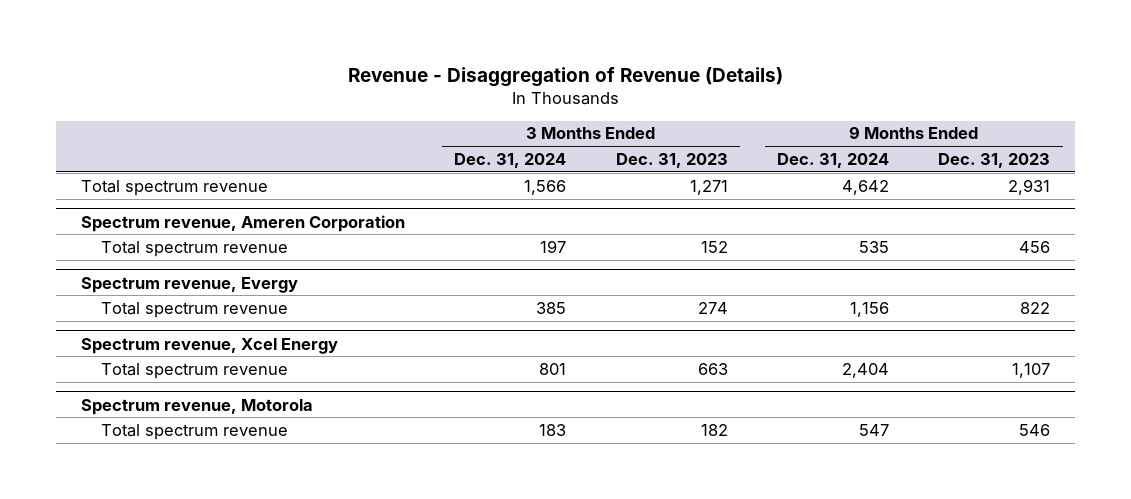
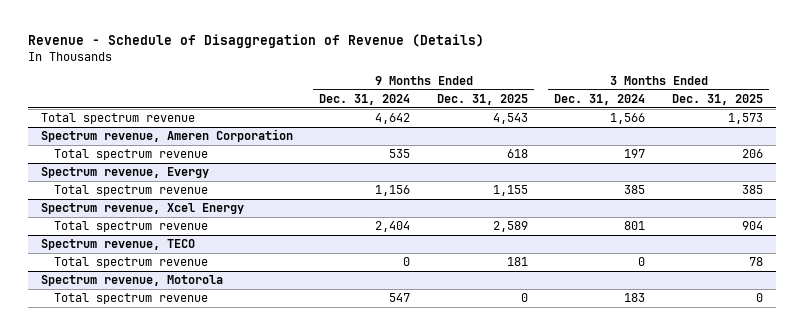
[347,67,783,88] Revenue - Disaggregation of Revenue (Details) -> [27,34,484,49] Revenue - Schedule of Disaggregation of Revenue (Details)
[615,153,728,169] Dec. 31, 2023 -> none
[938,153,1051,169] Dec. 31, 2023 -> none
none -> [436,94,528,106] Dec. 31, 2025
none -> [671,94,763,106] Dec. 31, 2025
none -> [40,239,195,251] Spectrum revenue, TECO
none -> [54,257,209,269] Total spectrum revenue

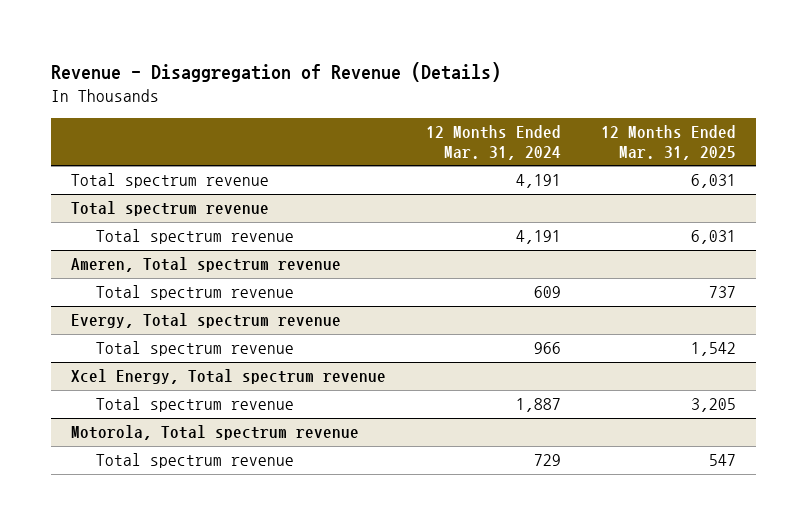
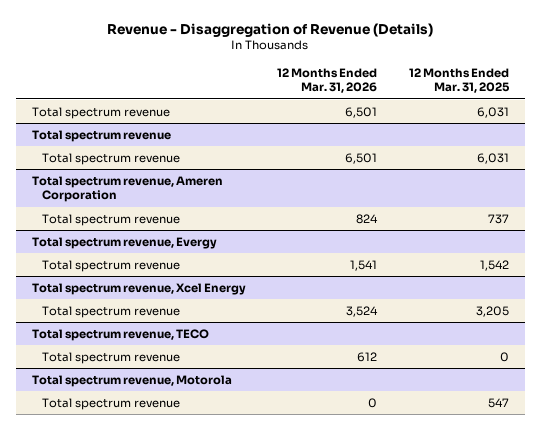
[426,124,562,160] 12 Months Ended Mar. 31, 2024 -> none
none -> [277,67,378,94] 12 Months Ended Mar. 31, 2026
[71,257,342,273] Ameren, Total spectrum revenue -> [31,175,223,203] Total spectrum revenue, Ameren Corporation
[71,313,342,329] Evergy, Total spectrum revenue -> [31,236,217,249] Total spectrum revenue, Evergy
[71,369,387,385] Xcel Energy, Total spectrum revenue -> [31,282,246,295] Total spectrum revenue, Xcel Energy
none -> [31,328,209,341] Total spectrum revenue, TECO
none -> [41,351,180,364] Total spectrum revenue
[71,425,360,441] Motorola, Total spectrum revenue -> [31,374,232,387] Total spectrum revenue, Motorola

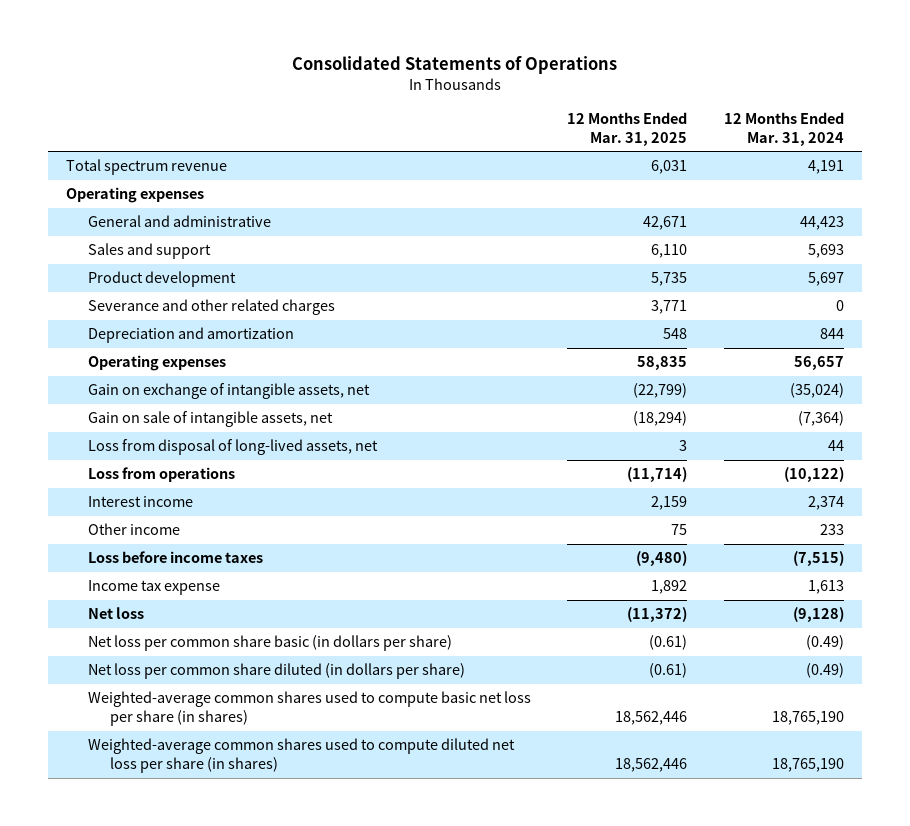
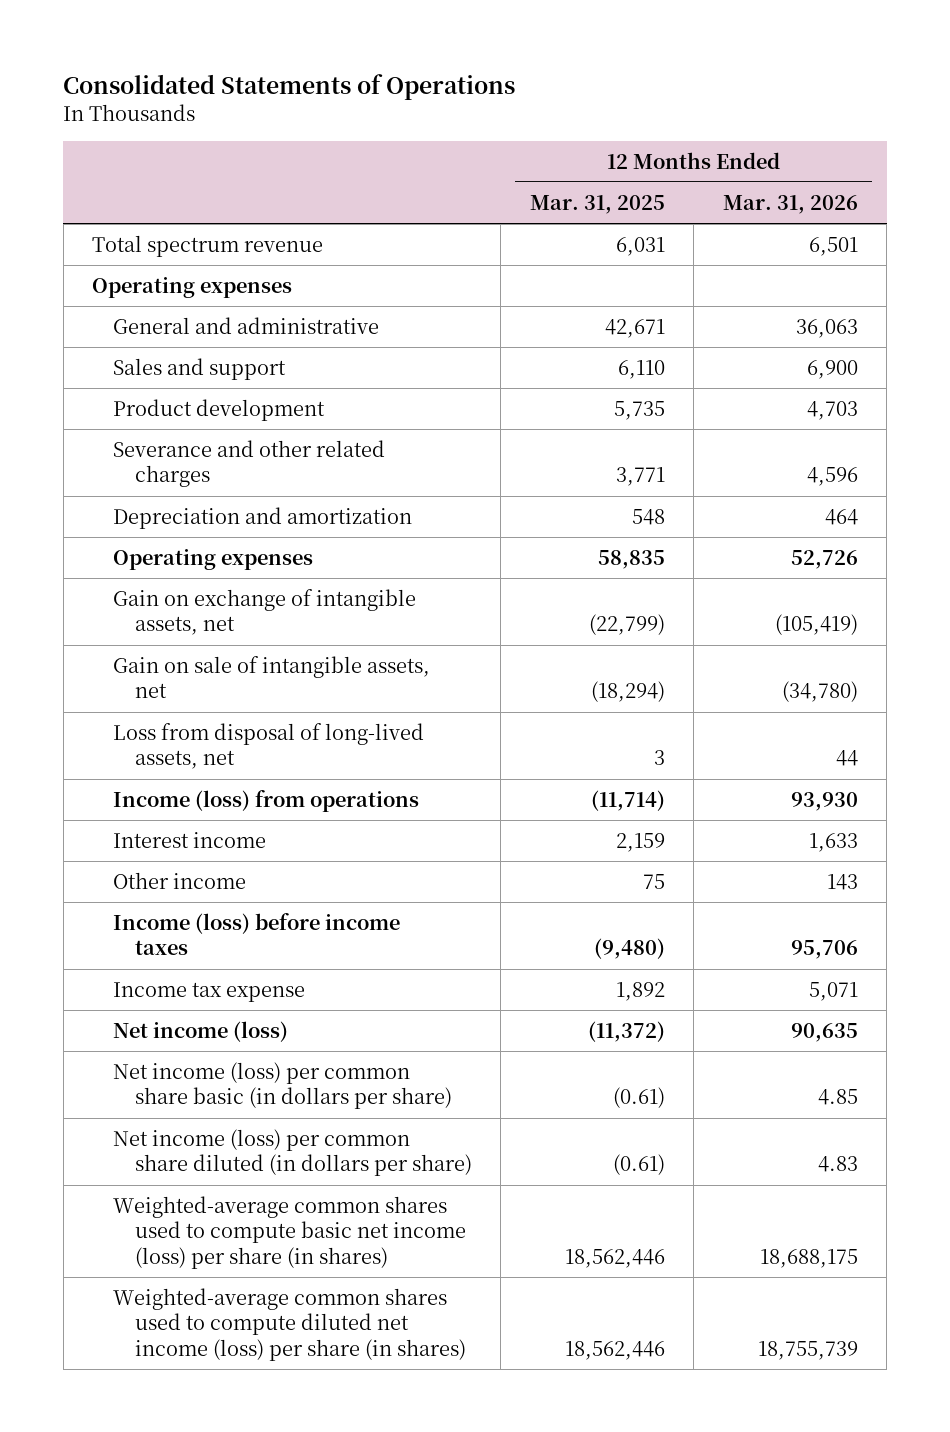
[723,111,844,146] 12 Months Ended Mar. 31, 2024 -> none
none -> [722,194,858,214] Mar. 31, 2026
[87,467,235,483] Loss from operations -> [113,789,420,812] Income (loss) from operations
[87,551,263,564] Loss before income taxes -> [113,912,401,956] Income (loss) before income taxes
[87,607,144,620] Net loss -> [113,1020,289,1042] Net income (loss)
[87,635,452,652] Net loss per common share basic (in dollars per share) -> [113,1061,452,1110] Net income (loss) per common share basic (in dollars per share)
[87,663,465,680] Net loss per common share diluted (in dollars per share) -> [113,1128,472,1177] Net income (loss) per common share diluted (in dollars per share)
[87,691,531,727] Weighted-average common shares used to compute basic net loss per share (in shares) -> [113,1195,466,1269] Weighted-average common shares used to compute basic net income (loss) per share (in shares)
[87,738,515,774] Weighted-average common shares used to compute diluted net loss per share (in shares) -> [113,1287,466,1361] Weighted-average common shares used to compute diluted net income (loss) per share (in shares)

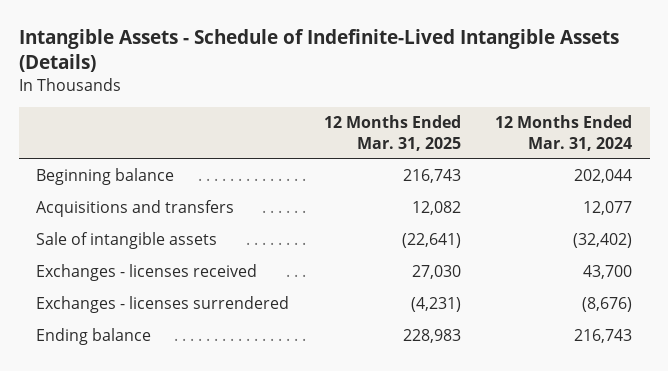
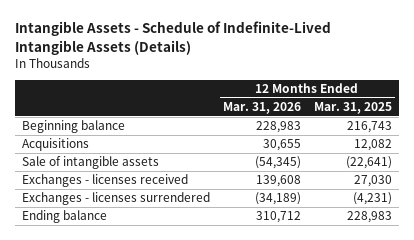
[495,115,633,151] 12 Months Ended Mar. 31, 2024 -> none
none -> [222,102,301,115] Mar. 31, 2026
[35,200,234,218] Acquisitions and transfers -> [21,138,89,152] Acquisitions

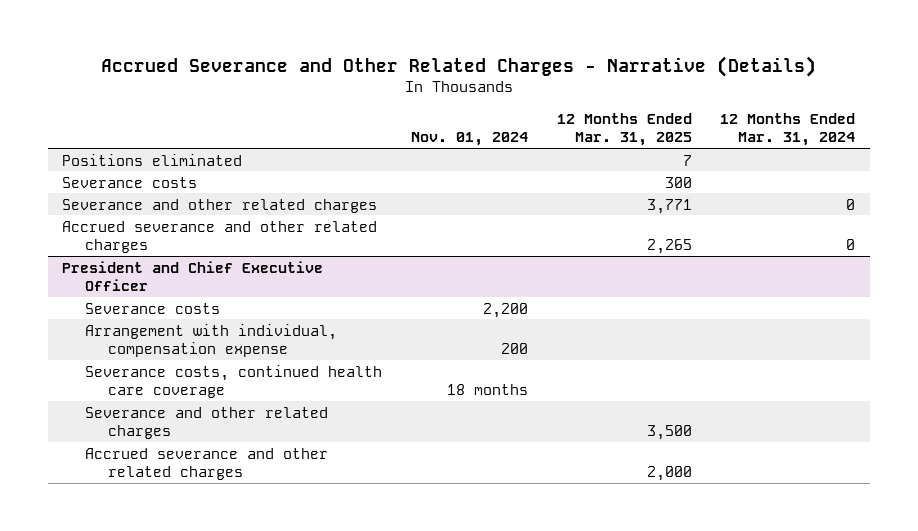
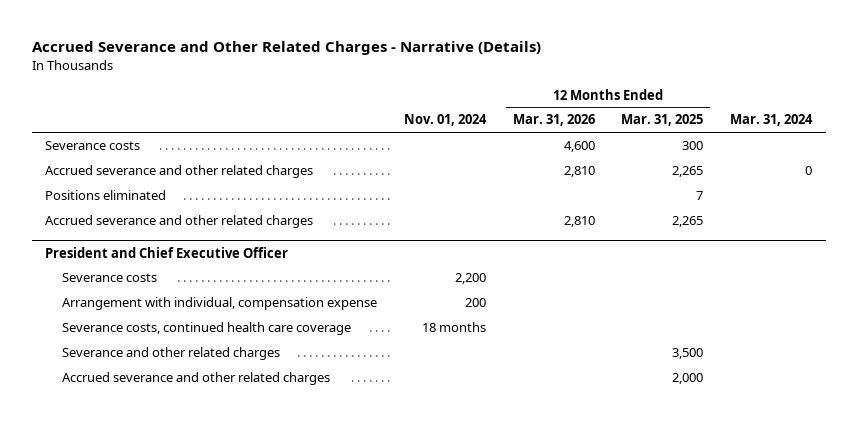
[720,112,856,147] 12 Months Ended Mar. 31, 2024 -> none
none -> [512,114,595,127] Mar. 31, 2026
none -> [730,114,814,127] Mar. 31, 2024
[62,198,378,213] Severance and other related charges -> none
[62,153,243,166] Positions eliminated -> [45,190,167,201] Positions eliminated
none -> [45,215,314,229] Accrued severance and other related charges

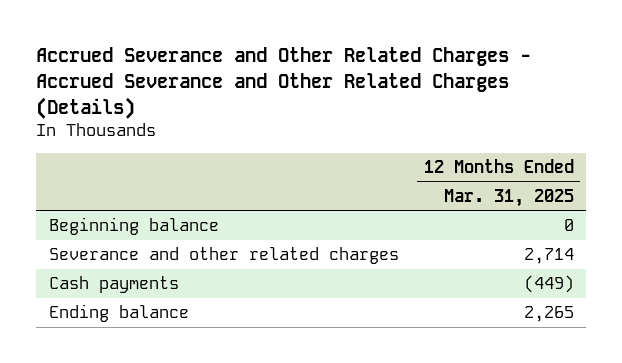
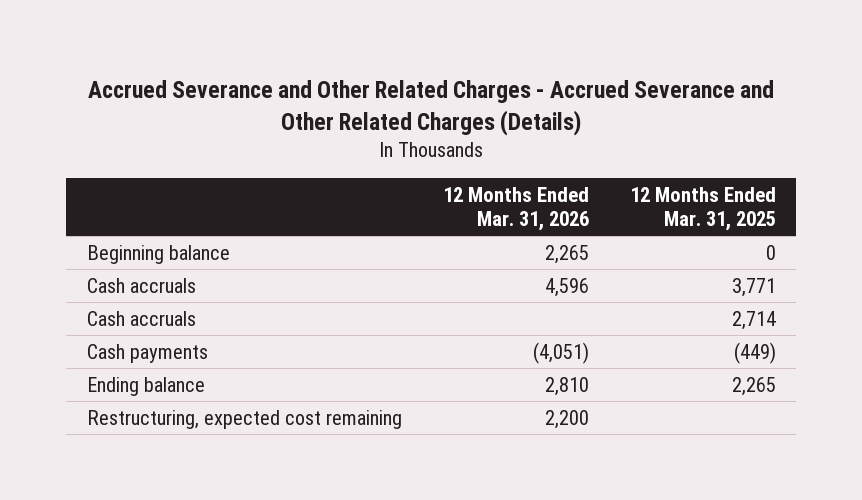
none -> [442,186,589,232] 12 Months Ended Mar. 31, 2026
none -> [86,277,196,293] Cash accruals
[48,247,399,265] Severance and other related charges -> [86,310,196,326] Cash accruals
none -> [86,409,402,429] Restructuring, expected cost remaining

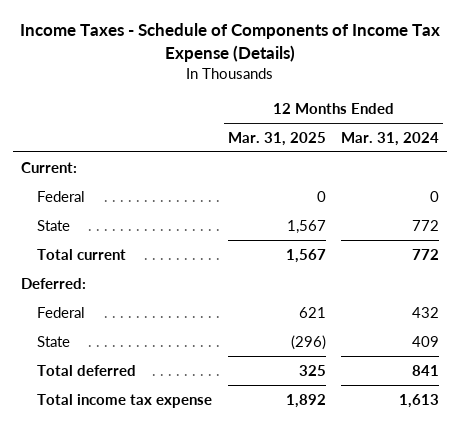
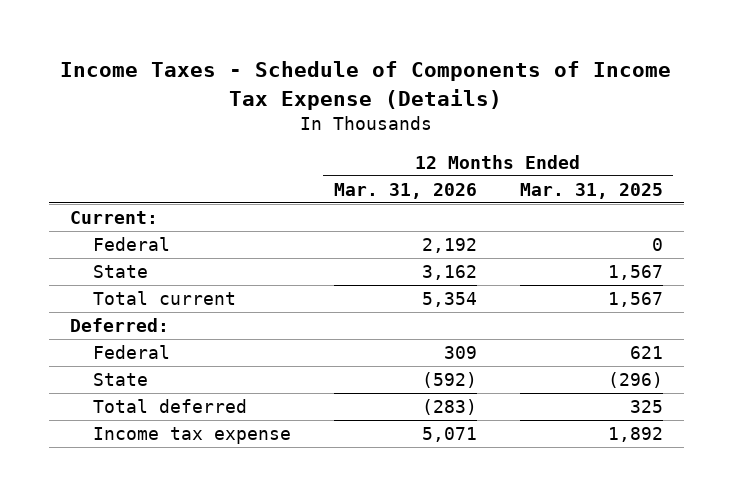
[341,131,440,146] Mar. 31, 2024 -> none
none -> [333,182,477,199] Mar. 31, 2026
[37,393,213,408] Total income tax expense -> [93,427,292,445] Income tax expense

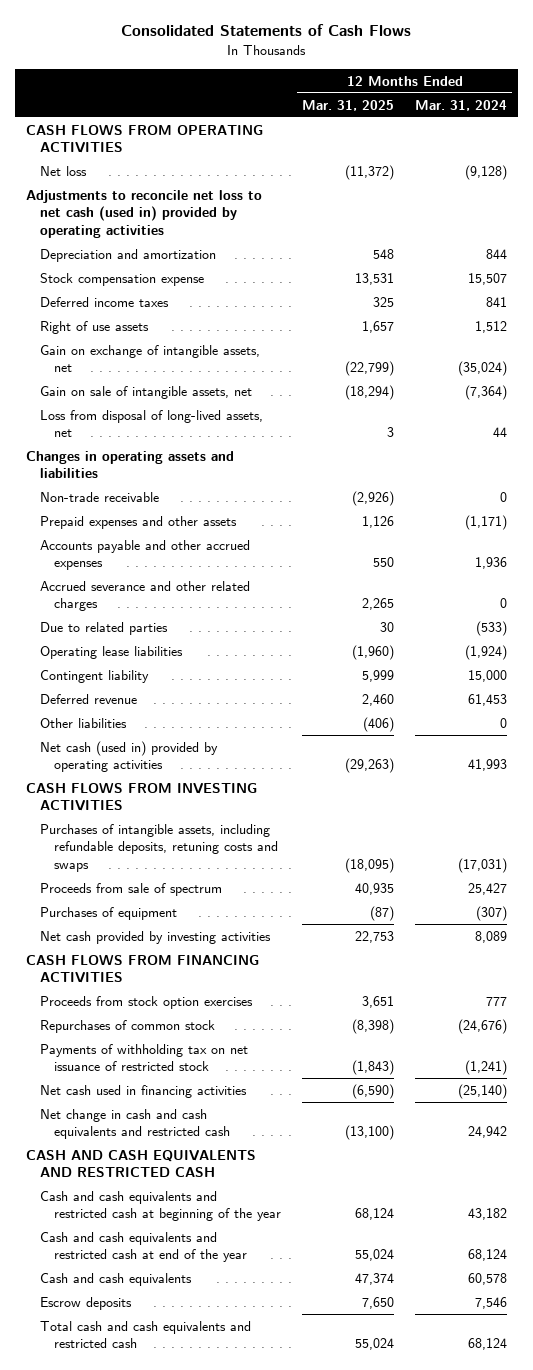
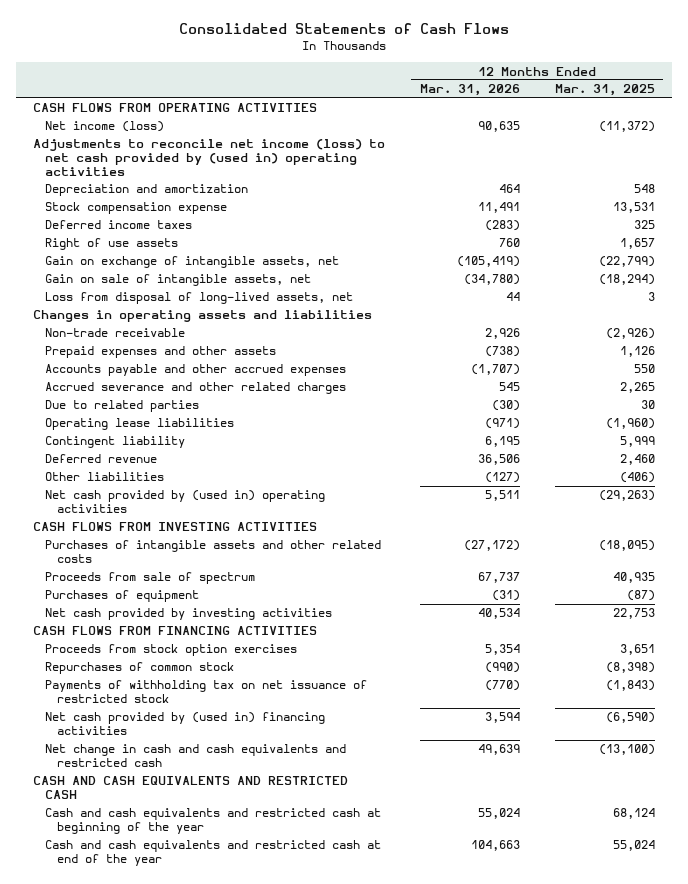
[415,99,508,111] Mar. 31, 2024 -> none
none -> [420,84,521,97] Mar. 31, 2026
[39,165,87,176] Net loss -> [45,121,165,133] Net income (loss)
[25,189,262,238] Adjustments to reconcile net loss to net cash (used in) provided by operating activities -> [33,139,386,177] Adjustments to reconcile net income (loss) to net cash provided by (used in) operating activities
[39,740,218,773] Net cash (used in) provided by operating activities -> [45,490,326,514] Net cash provided by (used in) operating activities
[39,823,279,872] Purchases of intangible assets, including refundable deposits, retuning costs and swaps -> [45,540,382,564] Purchases of intangible assets and other related costs
[39,1084,247,1098] Net cash used in financing activities -> [45,712,326,736] Net cash provided by (used in) financing activities
[39,1272,192,1286] Cash and cash equivalents -> none
[39,1296,132,1310] Escrow deposits -> none
[39,1320,251,1349] Total cash and cash equivalents and restricted cash -> none

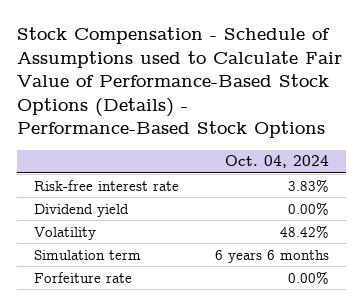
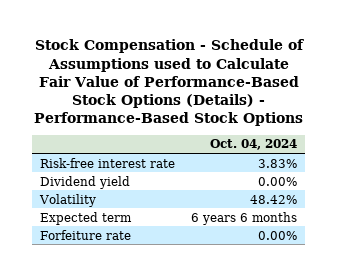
[34,249,142,260] Simulation term -> [40,211,133,225] Expected term

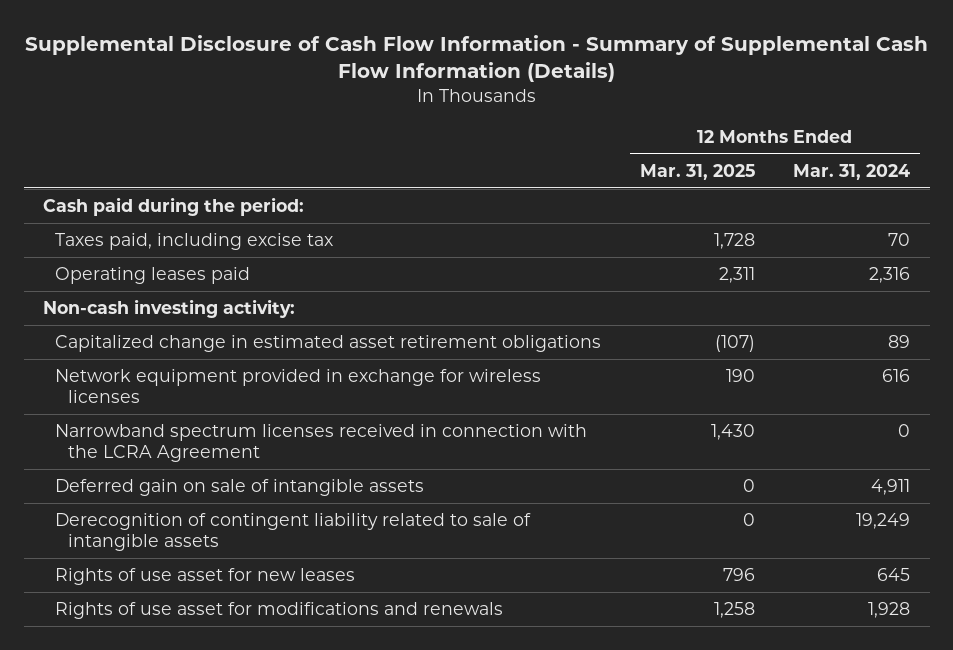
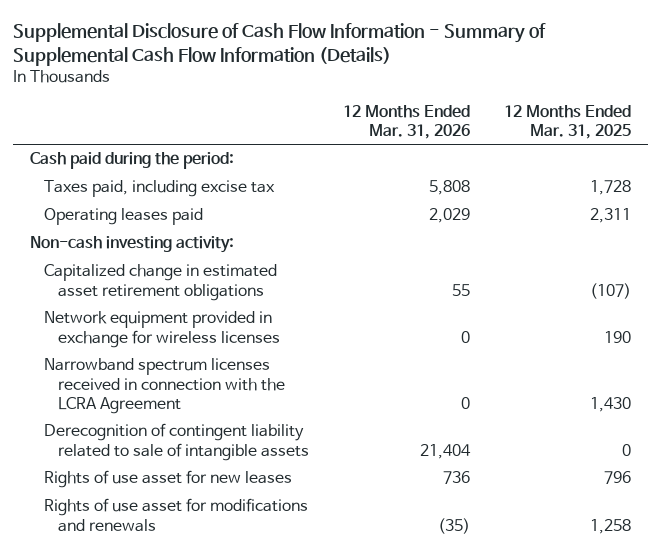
[793,164,911,181] Mar. 31, 2024 -> none
none -> [343,104,471,140] 12 Months Ended Mar. 31, 2026
[55,479,425,497] Deferred gain on sale of intangible assets -> none

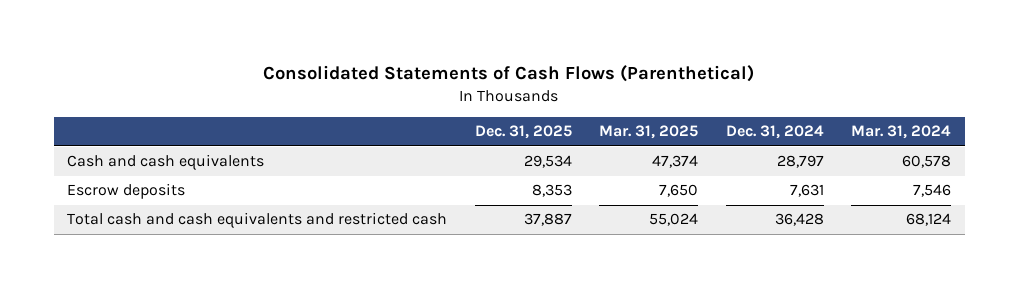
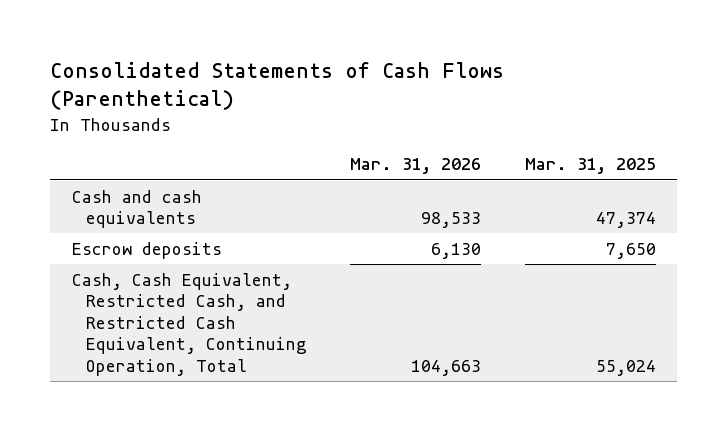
[474,125,572,140] Dec. 31, 2025 -> none
[725,125,824,140] Dec. 31, 2024 -> none
[851,125,952,140] Mar. 31, 2024 -> none
none -> [350,158,482,175] Mar. 31, 2026
[67,212,448,229] Total cash and cash equivalents and restricted cash -> [71,272,307,376] Cash, Cash Equivalent, Restricted Cash, and Restricted Cash Equivalent, Continuing Operation, Total

